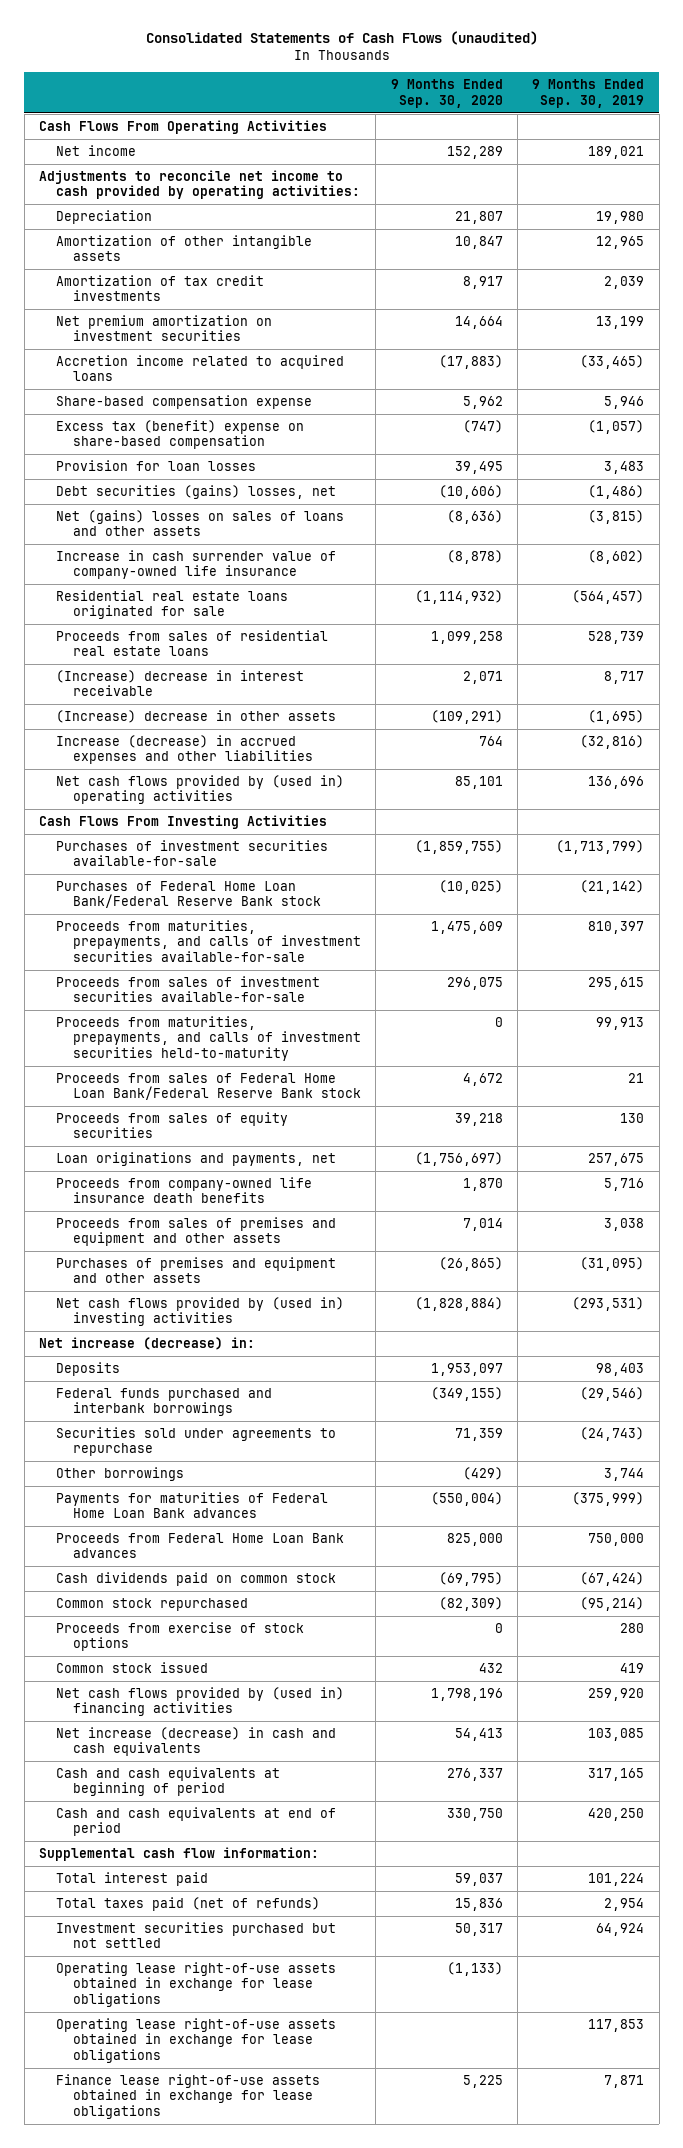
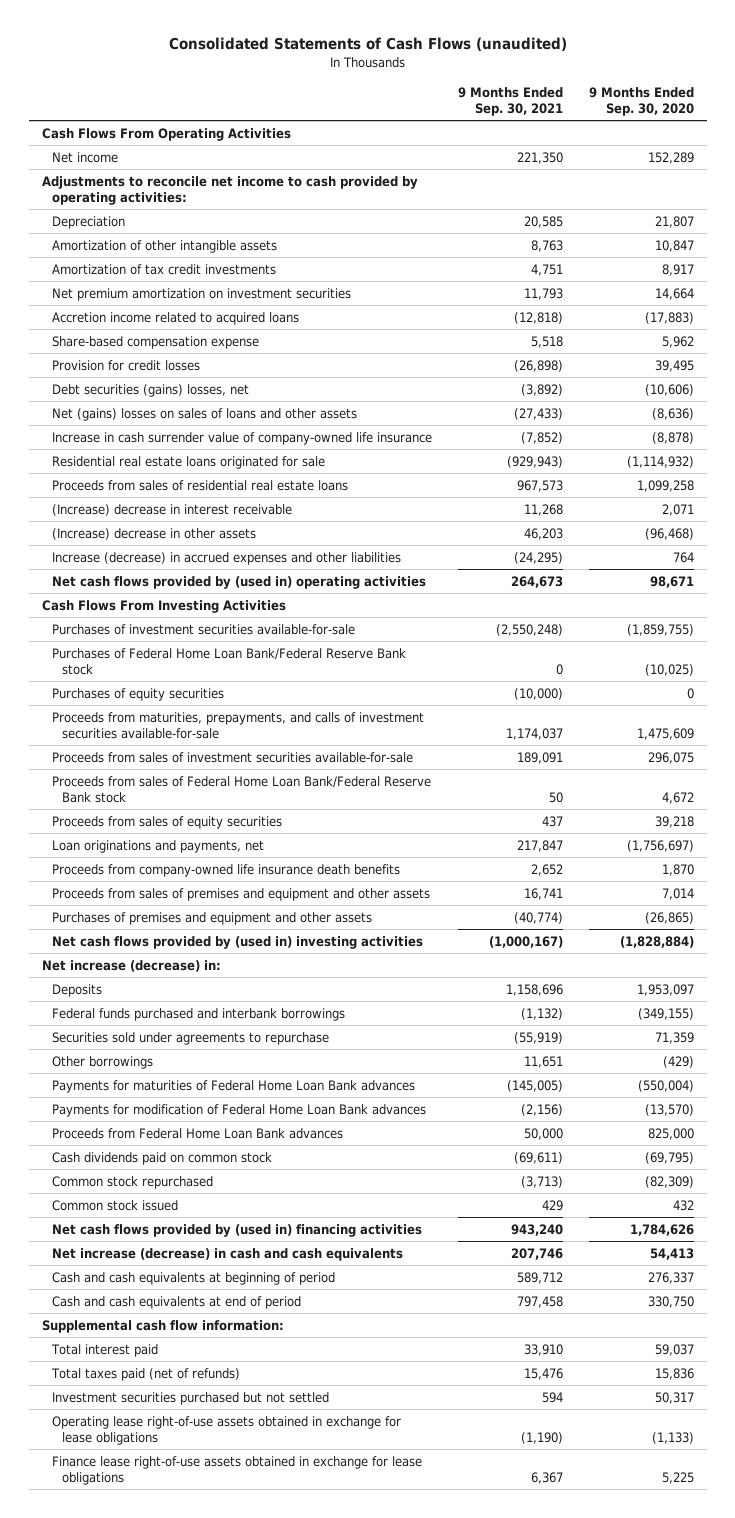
[532,79,645,108] 9 Months Ended Sep. 30, 2019 -> none
none -> [457,87,563,117] 9 Months Ended Sep. 30, 2021
[55,419,304,450] Excess tax (benefit) expense on share-based compensation -> none
[55,459,256,471] Provision for loan losses -> [52,360,201,372] Provision for credit losses
[430,709,503,724] (109,291) -> [644,528,694,541] (96,468)
[454,775,503,789] 85,101 -> [649,576,694,589] 98,671
none -> [52,688,225,702] Purchases of equity securities
[55,1015,361,1061] Proceeds from maturities, prepayments, and calls of investment securities held-to-maturity -> none
none -> [52,1104,427,1118] Payments for modification of Federal Home Loan Bank advances
[55,1621,304,1652] Proceeds from exercise of stock options -> none
[430,1687,503,1701] 1,798,196 -> [629,1224,694,1237] 1,784,626
[55,2017,336,2063] Operating lease right-of-use assets obtained in exchange for lease obligations -> none

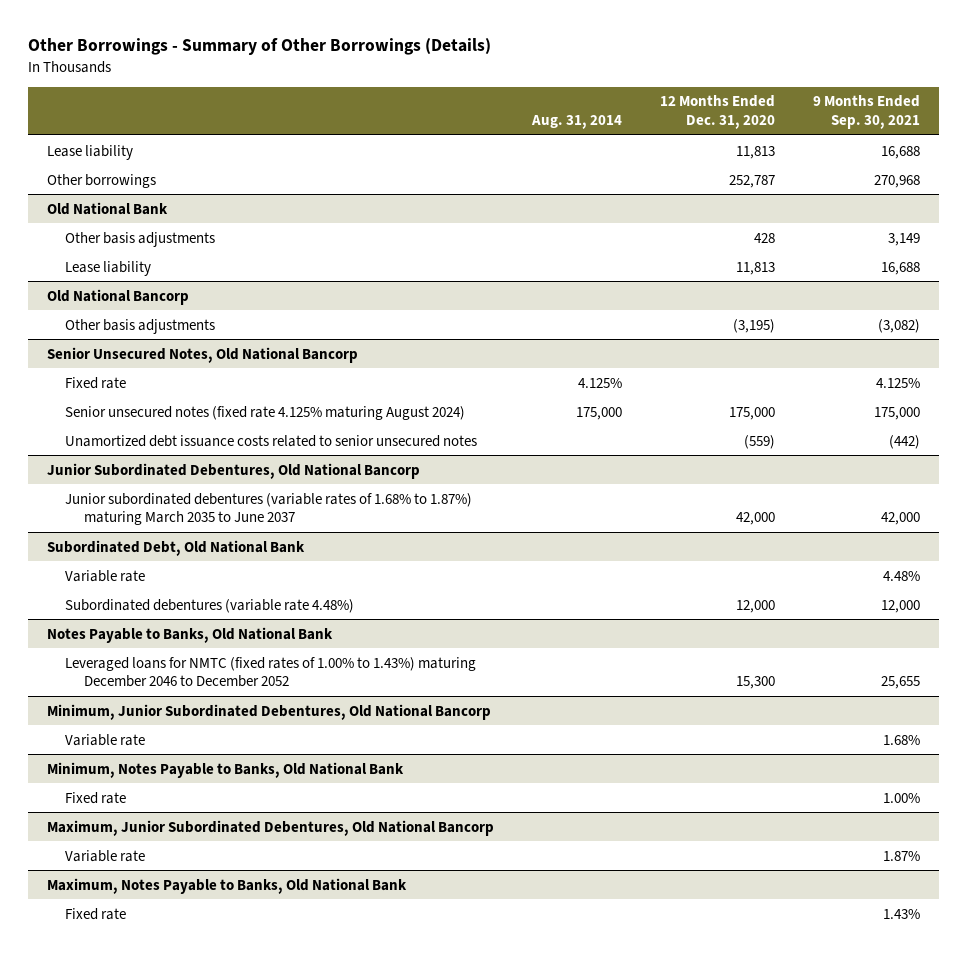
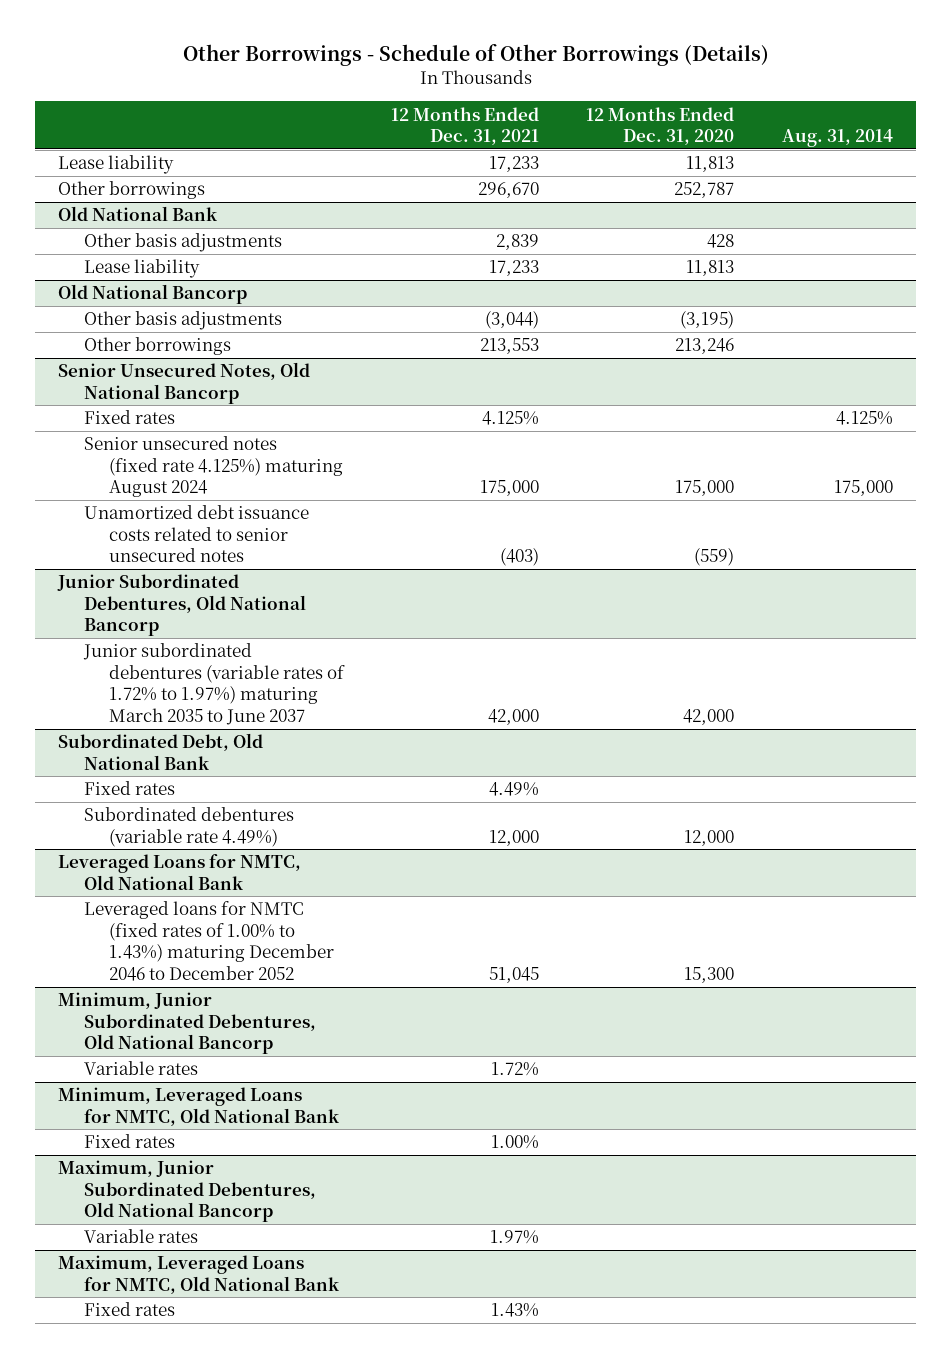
[27,38,491,56] Other Borrowings - Summary of Other Borrowings (Details) -> [182,44,769,67] Other Borrowings - Schedule of Other Borrowings (Details)
[812,95,920,130] 9 Months Ended Sep. 30, 2021 -> none
none -> [391,106,540,146] 12 Months Ended Dec. 31, 2021
none -> [83,337,231,356] Other borrowings
[65,376,127,389] Fixed rate -> [83,410,175,425] Fixed rates
[65,405,466,420] Senior unsecured notes (fixed rate 4.125% maturing August 2024) -> [83,436,343,498] Senior unsecured notes (fixed rate 4.125%) maturing August 2024
[65,492,473,526] Junior subordinated debentures (variable rates of 1.68% to 1.87%) maturing March 2035 to June 2037 -> [82,643,345,726] Junior subordinated debentures (variable rates of 1.72% to 1.97%) maturing March 2035 to June 2037
[65,569,146,582] Variable rate -> none
[46,626,333,643] Notes Payable to Banks, Old National Bank -> none
none -> [83,781,175,796] Fixed rates
[65,598,355,613] Subordinated debentures (variable rate 4.48%) -> [83,807,294,847] Subordinated debentures (variable rate 4.49%)
none -> [58,854,302,890] Leveraged Loans for NMTC, Old National Bank
[46,761,404,778] Minimum, Notes Payable to Banks, Old National Bank -> none
[65,733,146,746] Variable rate -> [83,1061,198,1076] Variable rates
none -> [58,1087,339,1126] Minimum, Leveraged Loans for NMTC, Old National Bank
[65,791,127,804] Fixed rate -> [83,1134,175,1149] Fixed rates
[46,877,407,894] Maximum, Notes Payable to Banks, Old National Bank -> none
[65,849,146,862] Variable rate -> [83,1229,198,1244] Variable rates
none -> [58,1255,339,1294] Maximum, Leveraged Loans for NMTC, Old National Bank
[65,907,127,920] Fixed rate -> [83,1302,175,1317] Fixed rates

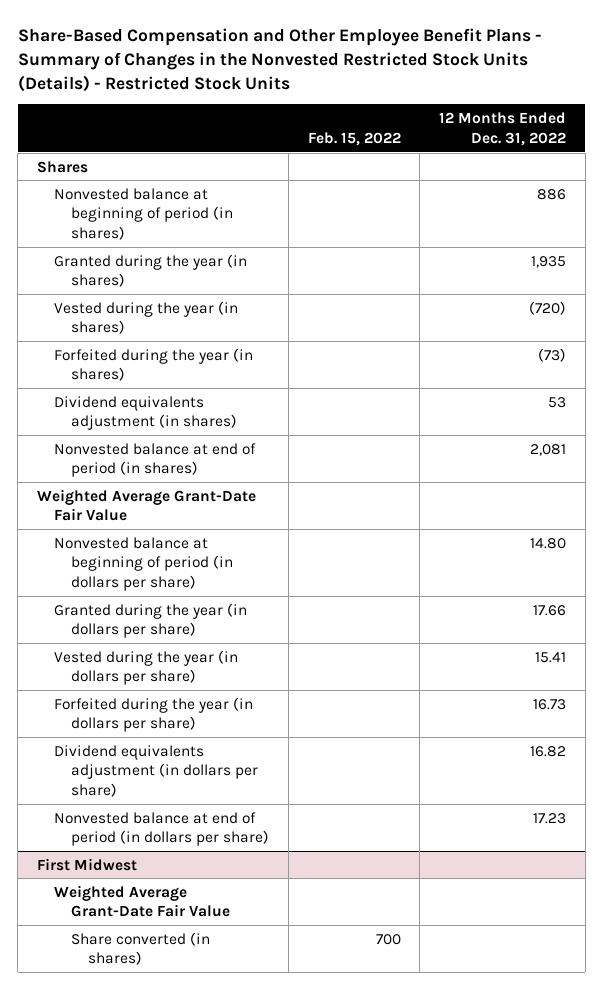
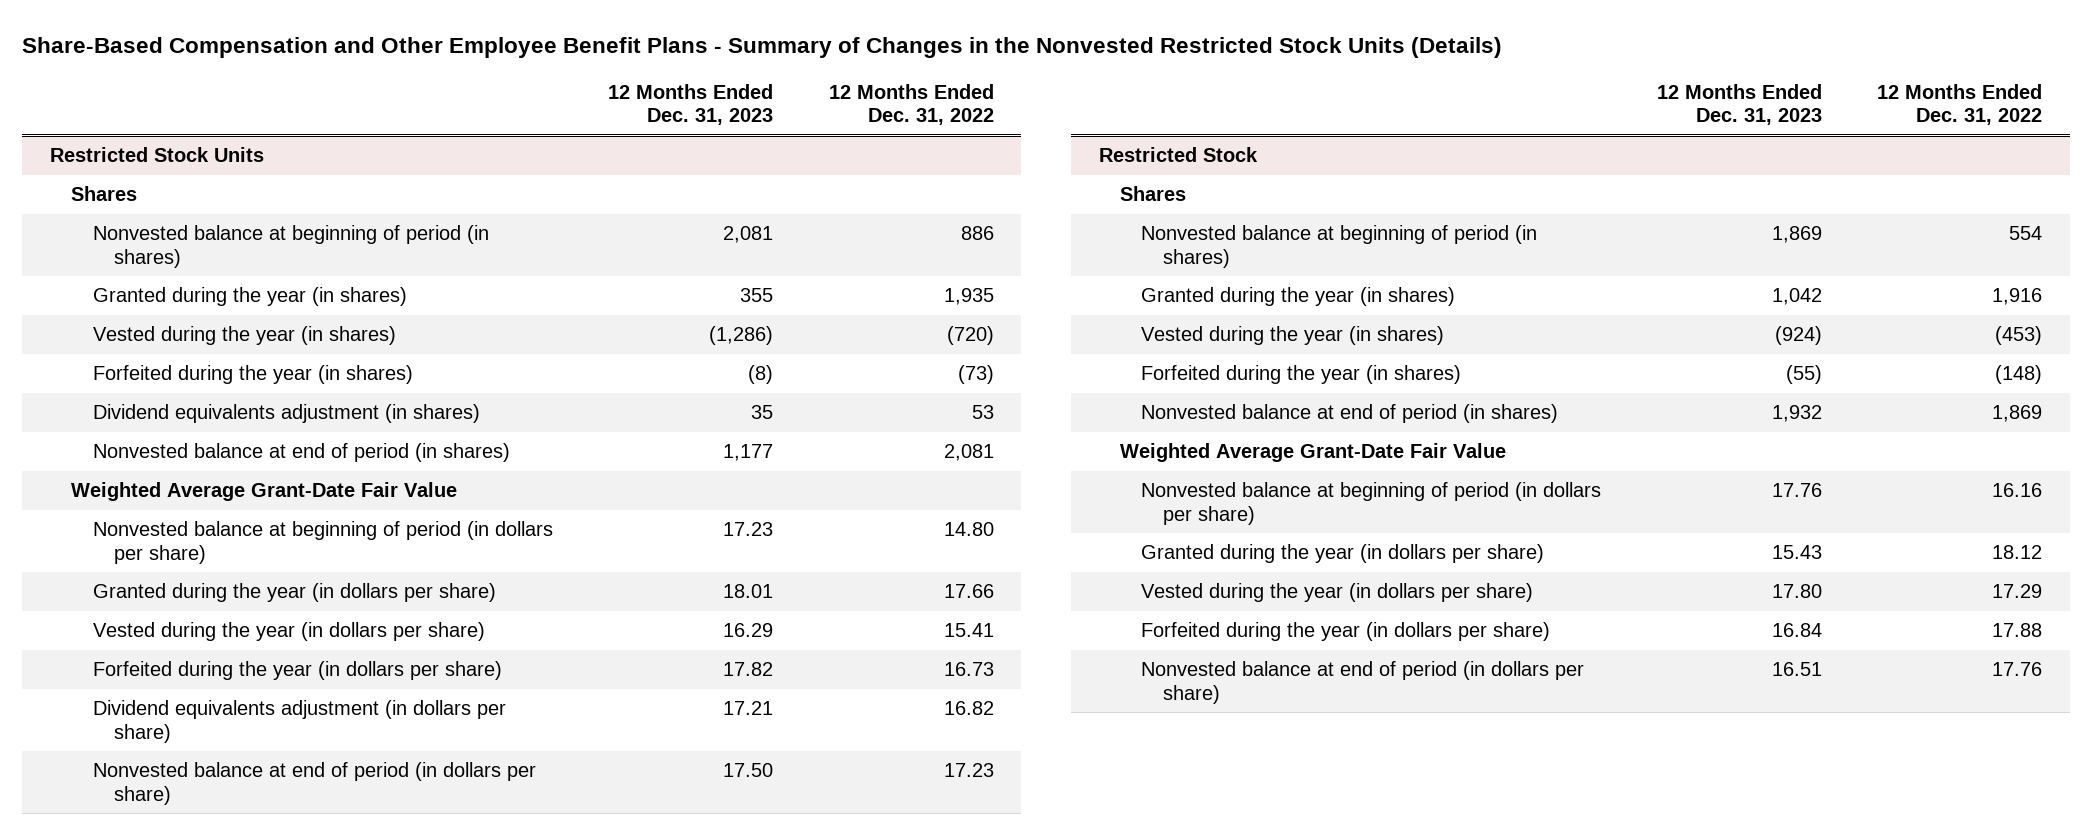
[17,28,542,93] Share-Based Compensation and Other Employee Benefit Plans - Summary of Changes in the Nonvested Restricted Stock Units (Details) - Restricted Stock Units -> [22,36,1503,58] Share-Based Compensation and Other Employee Benefit Plans - Summary of Changes in the Nonvested Restricted Stock Units (Details)
[307,131,401,146] Feb. 15, 2022 -> none
none -> [608,83,774,126] 12 Months Ended Dec. 31, 2023
none -> [50,147,265,163] Restricted Stock Units
[36,857,137,871] First Midwest -> none
none -> [1098,147,1258,163] Restricted Stock
none -> [1119,186,1186,202] Shares
none -> [1141,225,1538,268] Nonvested balance at beginning of period (in shares)
none -> [1141,287,1456,307] Granted during the year (in shares)
none -> [1141,326,1445,346] Vested during the year (in shares)
none -> [1141,365,1462,385] Forfeited during the year (in shares)
none -> [1141,404,1559,424] Nonvested balance at end of period (in shares)
[70,931,210,966] Share converted (in shares) -> none
none -> [1141,482,1602,525] Nonvested balance at beginning of period (in dollars per share)
none -> [1141,544,1545,564] Granted during the year (in dollars per share)
none -> [1141,583,1534,603] Vested during the year (in dollars per share)
none -> [1141,622,1551,642] Forfeited during the year (in dollars per share)
none -> [1141,661,1585,704] Nonvested balance at end of period (in dollars per share)

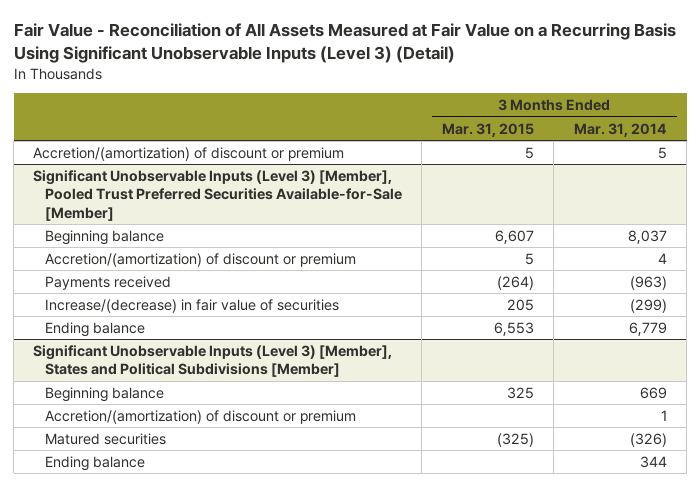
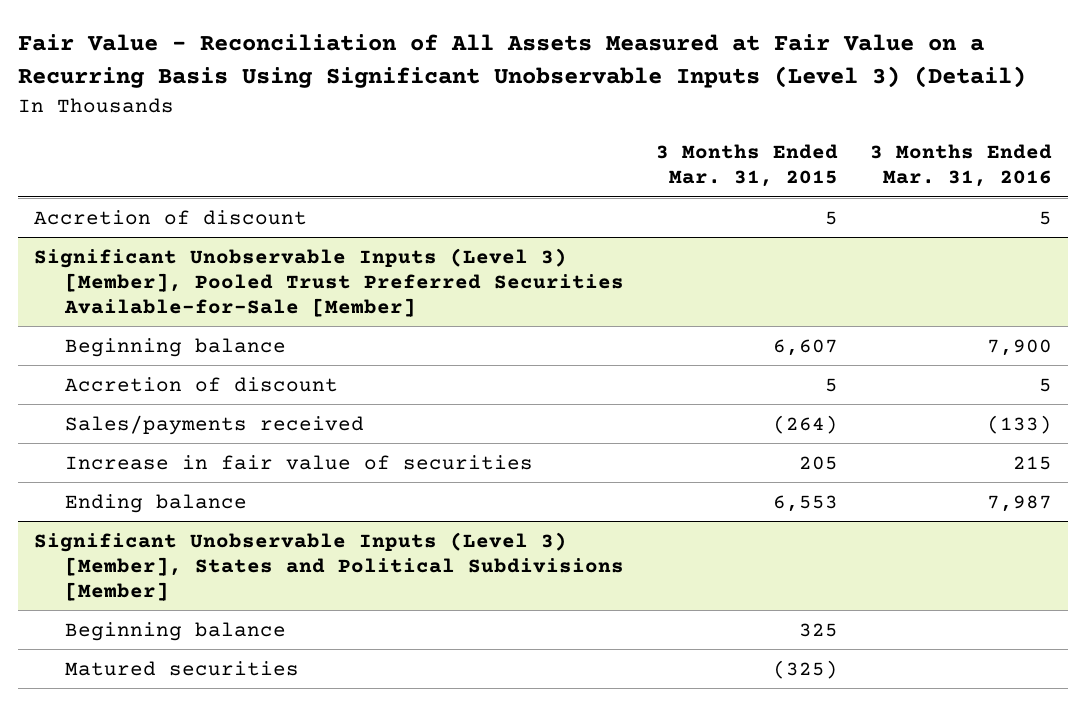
[573,122,667,137] Mar. 31, 2014 -> none
none -> [870,144,1053,188] 3 Months Ended Mar. 31, 2016
[33,146,345,161] Accretion/(amortization) of discount or premium -> [33,209,307,225] Accretion of discount
[45,252,357,267] Accretion/(amortization) of discount or premium -> [64,376,338,392] Accretion of discount
[45,275,172,290] Payments received -> [64,414,364,435] Sales/payments received
[45,298,340,313] Increase/(decrease) in fair value of securities -> [64,454,533,470] Increase in fair value of securities
[45,409,357,424] Accretion/(amortization) of discount or premium -> none
[45,455,146,471] Ending balance -> none

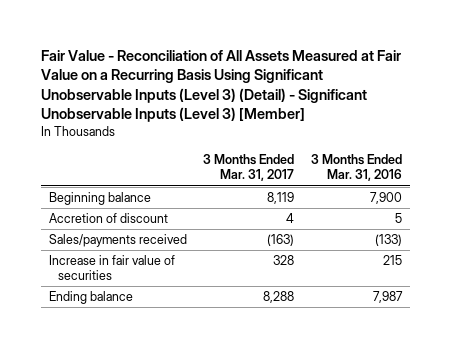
[17,34,1026,89] Fair Value - Reconciliation of All Assets Measured at Fair Value on a Recurring Basis Using Significant Unobservable Inputs (Level 3) (Detail) -> [41,49,402,123] Fair Value - Reconciliation of All Assets Measured at Fair Value on a Recurring Basis Using Significant Unobservable Inputs (Level 3) (Detail) - Significant Unobservable Inputs (Level 3) [Member]
[656,144,839,188] 3 Months Ended Mar. 31, 2015 -> none
none -> [203,154,295,182] 3 Months Ended Mar. 31, 2017
[33,209,307,225] Accretion of discount -> none
[33,247,624,317] Significant Unobservable Inputs (Level 3) [Member], Pooled Trust Preferred Securities Available-for-Sale [Member] -> none
[33,531,624,601] Significant Unobservable Inputs (Level 3) [Member], States and Political Subdivisions [Member] -> none
[64,621,286,641] Beginning balance -> none
[64,660,299,676] Matured securities -> none

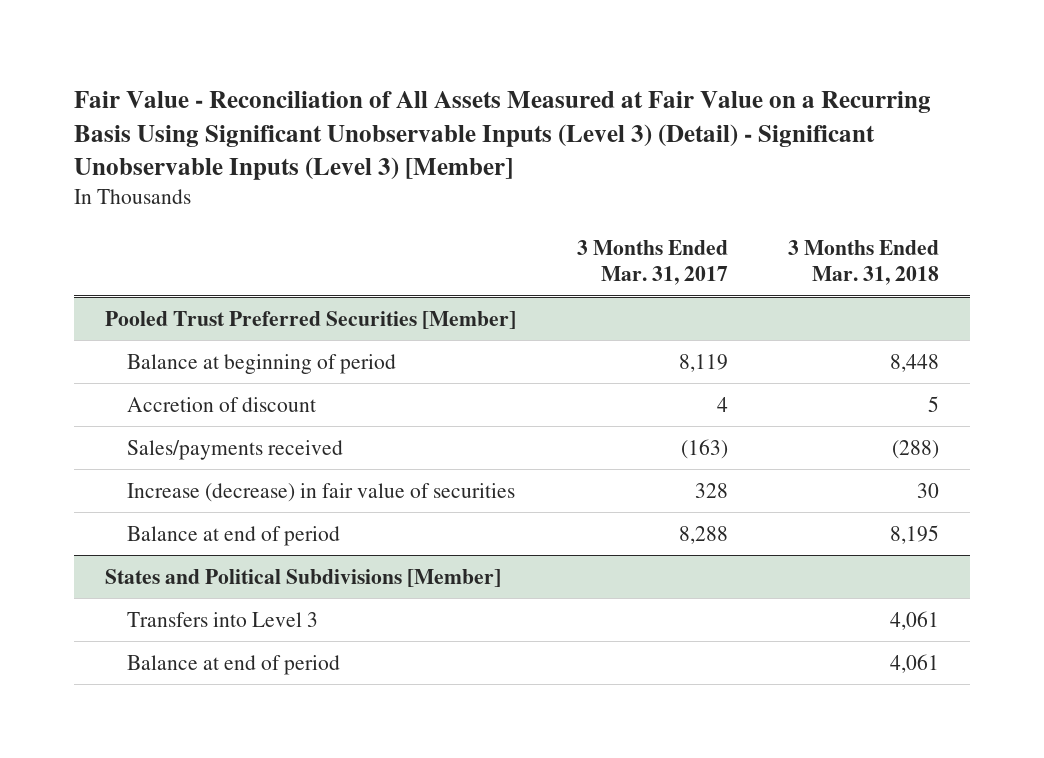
[310,154,402,182] 3 Months Ended Mar. 31, 2016 -> none
none -> [788,239,940,286] 3 Months Ended Mar. 31, 2018
none -> [104,310,516,329] Pooled Trust Preferred Securities [Member]
[49,192,152,206] Beginning balance -> [126,353,396,374] Balance at beginning of period
[49,255,176,281] Increase in fair value of securities -> [126,482,515,502] Increase (decrease) in fair value of securities
[49,291,134,305] Ending balance -> [126,525,340,546] Balance at end of period
none -> [104,568,501,587] States and Political Subdivisions [Member]
none -> [126,611,318,627] Transfers into Level 3
none -> [126,654,340,675] Balance at end of period

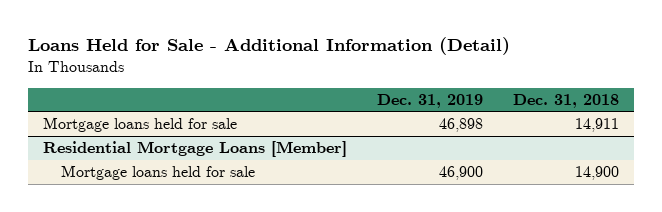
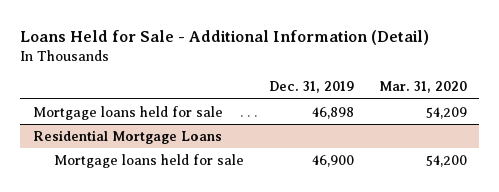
[513,93,620,108] Dec. 31, 2018 -> none
none -> [378,81,467,94] Mar. 31, 2020
[42,141,347,158] Residential Mortgage Loans [Member] -> [32,129,222,144] Residential Mortgage Loans

